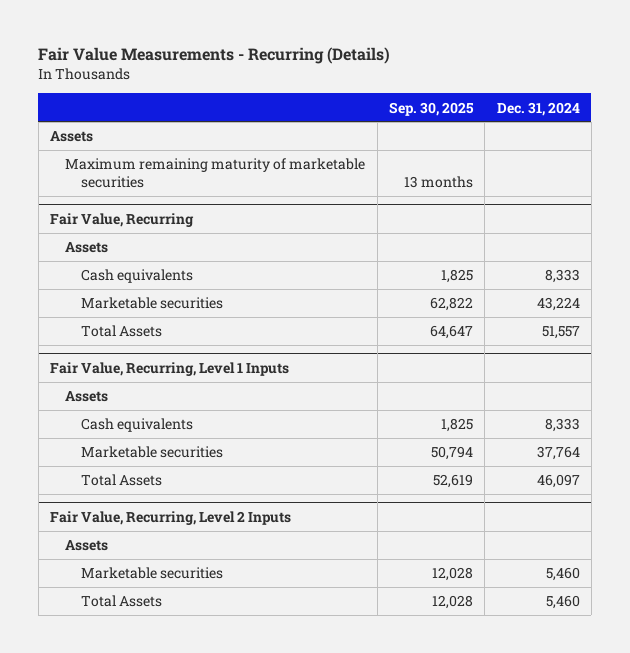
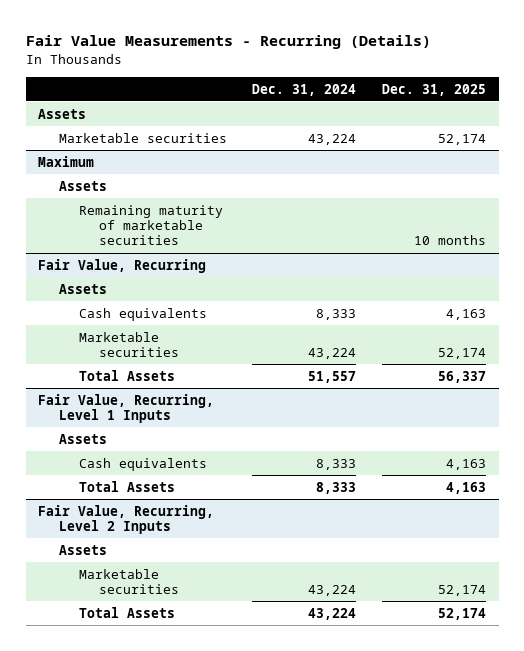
[388,101,474,116] Sep. 30, 2025 -> none
none -> [381,83,486,96] Dec. 31, 2025
none -> [58,132,227,143] Marketable securities
none -> [38,155,95,167] Maximum
none -> [58,180,107,191] Assets
[65,158,366,188] Maximum remaining maturity of marketable securities -> [78,204,223,246] Remaining maturity of marketable securities
[80,446,223,459] Marketable securities -> none
[536,474,580,489] 46,097 -> [316,481,357,494] 8,333
[545,567,580,582] 5,460 -> [308,585,357,597] 43,224
[545,595,580,610] 5,460 -> [308,607,357,620] 43,224

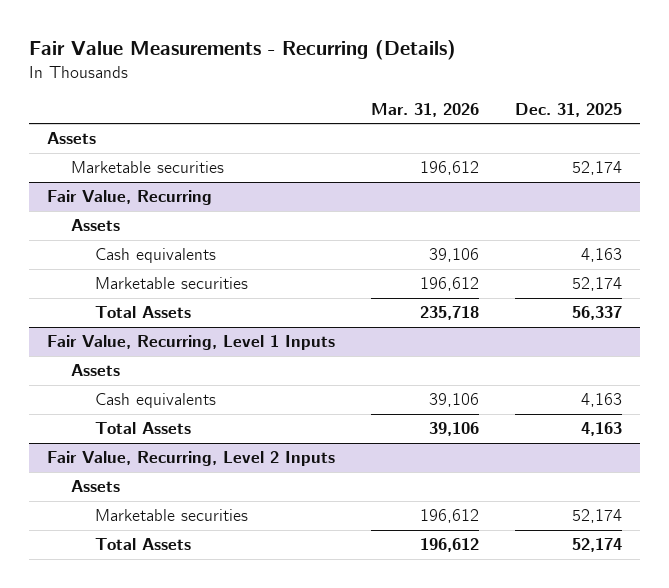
[252,83,357,96] Dec. 31, 2024 -> none
none -> [370,102,479,117] Mar. 31, 2026
[38,155,95,167] Maximum -> none
[58,180,107,191] Assets -> none
[78,204,223,246] Remaining maturity of marketable securities -> none

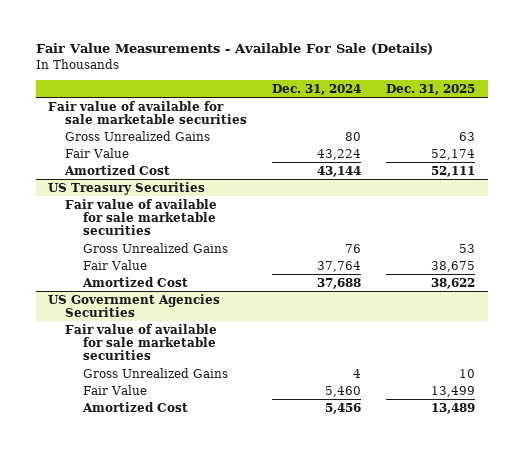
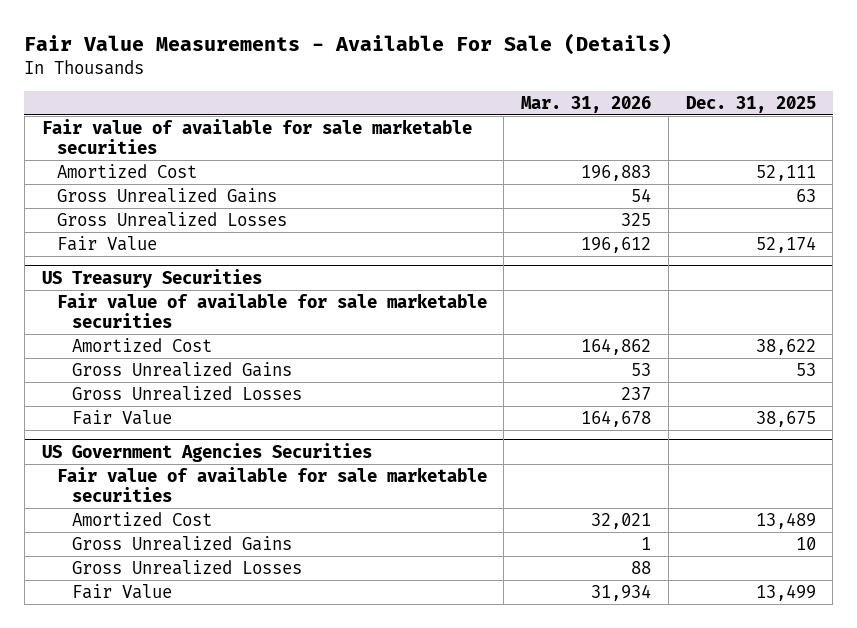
[272,83,362,95] Dec. 31, 2024 -> none
none -> [521,95,652,113] Mar. 31, 2026
[64,164,171,175] Amortized Cost -> [56,163,197,178] Amortized Cost
none -> [56,211,287,227] Gross Unrealized Losses
[81,276,188,287] Amortized Cost -> [71,337,212,352] Amortized Cost
none -> [71,385,302,401] Gross Unrealized Losses
[81,401,188,412] Amortized Cost -> [71,511,212,526] Amortized Cost
none -> [71,559,302,575] Gross Unrealized Losses

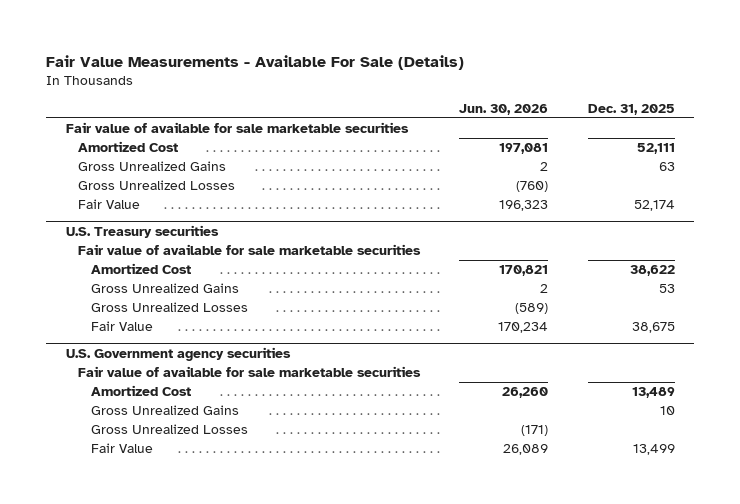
[521,95,652,113] Mar. 31, 2026 -> none
none -> [459,103,549,115] Jun. 30, 2026
[41,268,262,288] US Treasury Securities -> [65,224,219,238] U.S. Treasury securities
[41,442,372,462] US Government Agencies Securities -> [65,346,291,361] U.S. Government agency securities

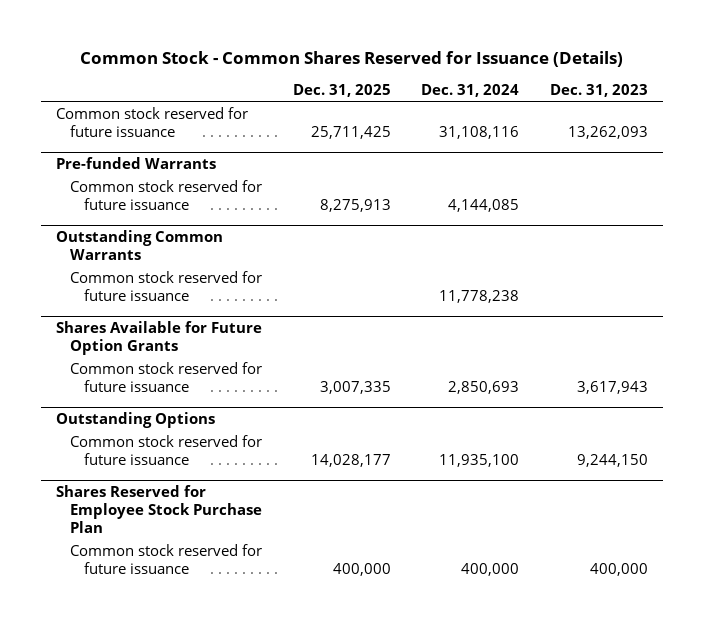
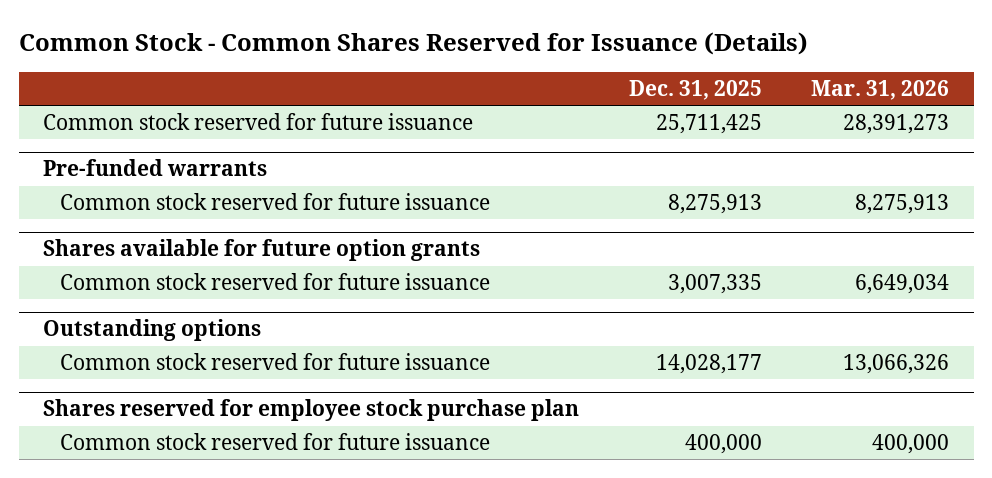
[421,84,520,98] Dec. 31, 2024 -> none
[549,84,648,98] Dec. 31, 2023 -> none
none -> [810,79,949,100] Mar. 31, 2026
[56,156,217,169] Pre-funded Warrants -> [43,159,268,177] Pre-funded warrants
[56,229,224,260] Outstanding Common Warrants -> none
[70,270,263,301] Common stock reserved for future issuance -> none
[56,320,263,355] Shares Available for Future Option Grants -> [43,239,481,262] Shares available for future option grants
[56,411,216,428] Outstanding Options -> [43,319,262,342] Outstanding options
[56,484,263,533] Shares Reserved for Employee Stock Purchase Plan -> [43,399,580,422] Shares reserved for employee stock purchase plan

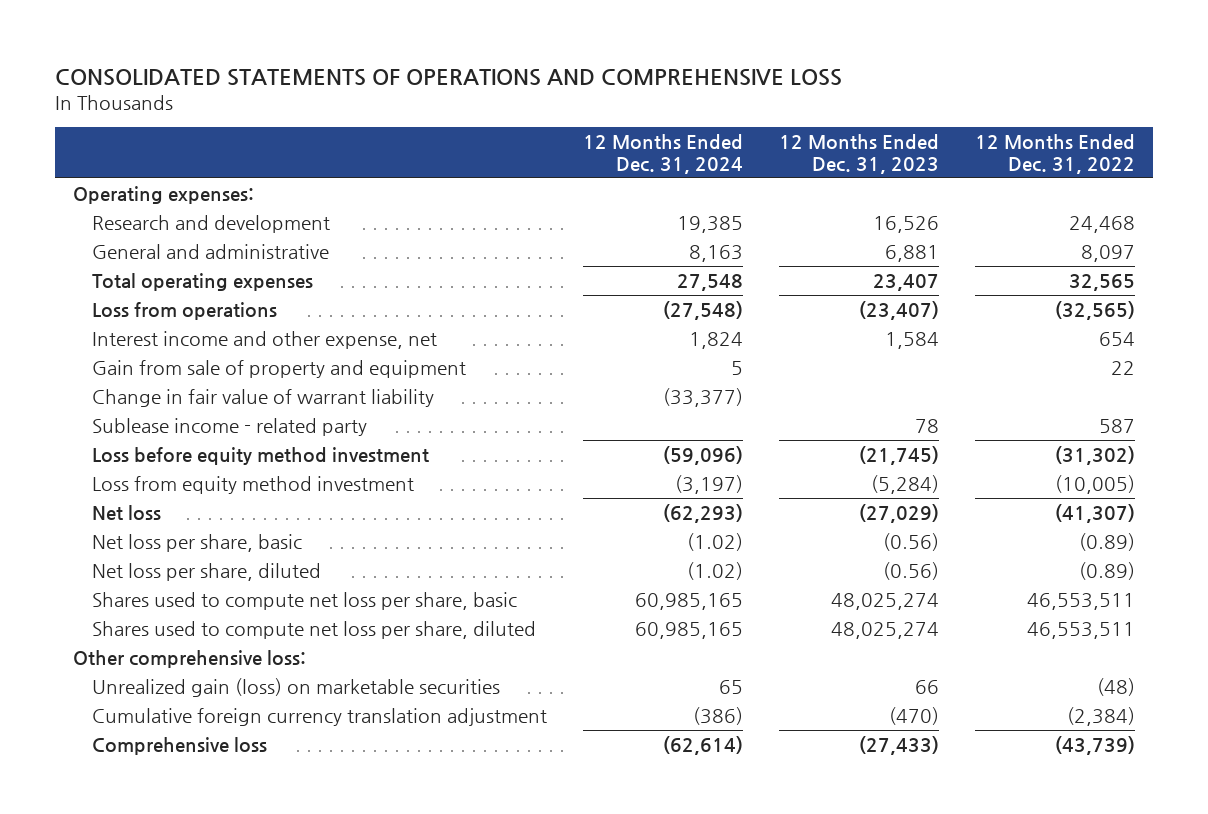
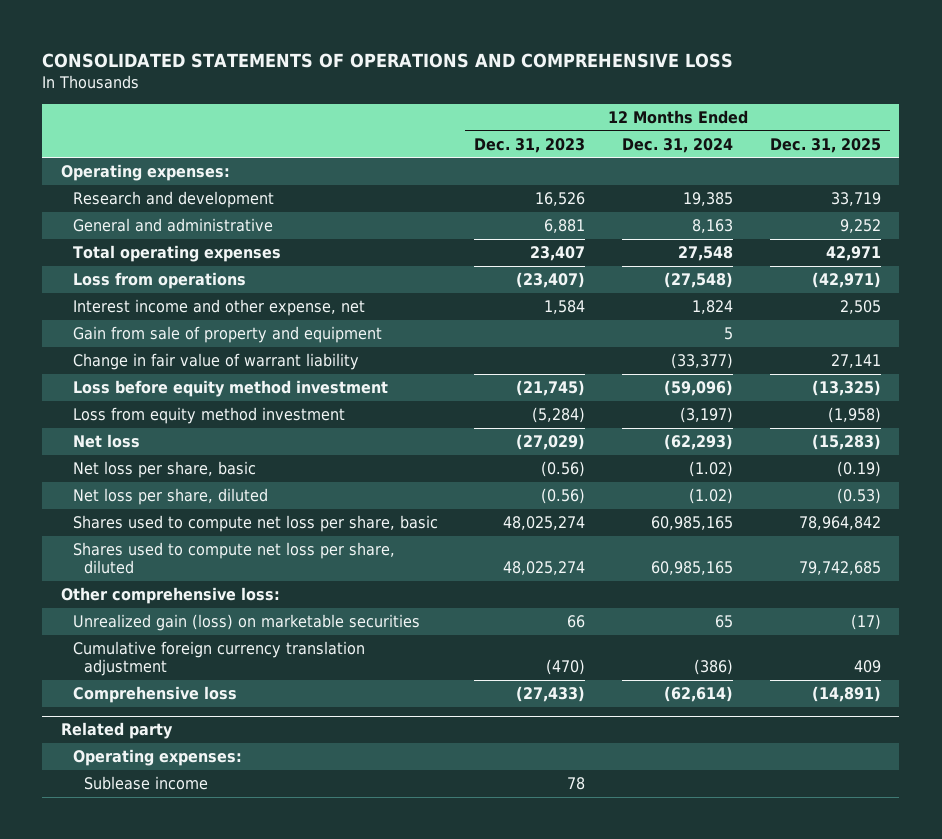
[974,134,1135,174] 12 Months Ended Dec. 31, 2022 -> none
none -> [769,137,881,153] Dec. 31, 2025
[91,417,367,436] Sublease income - related party -> none
none -> [60,722,173,740] Related party
none -> [72,749,242,767] Operating expenses:
none -> [84,776,209,791] Sublease income

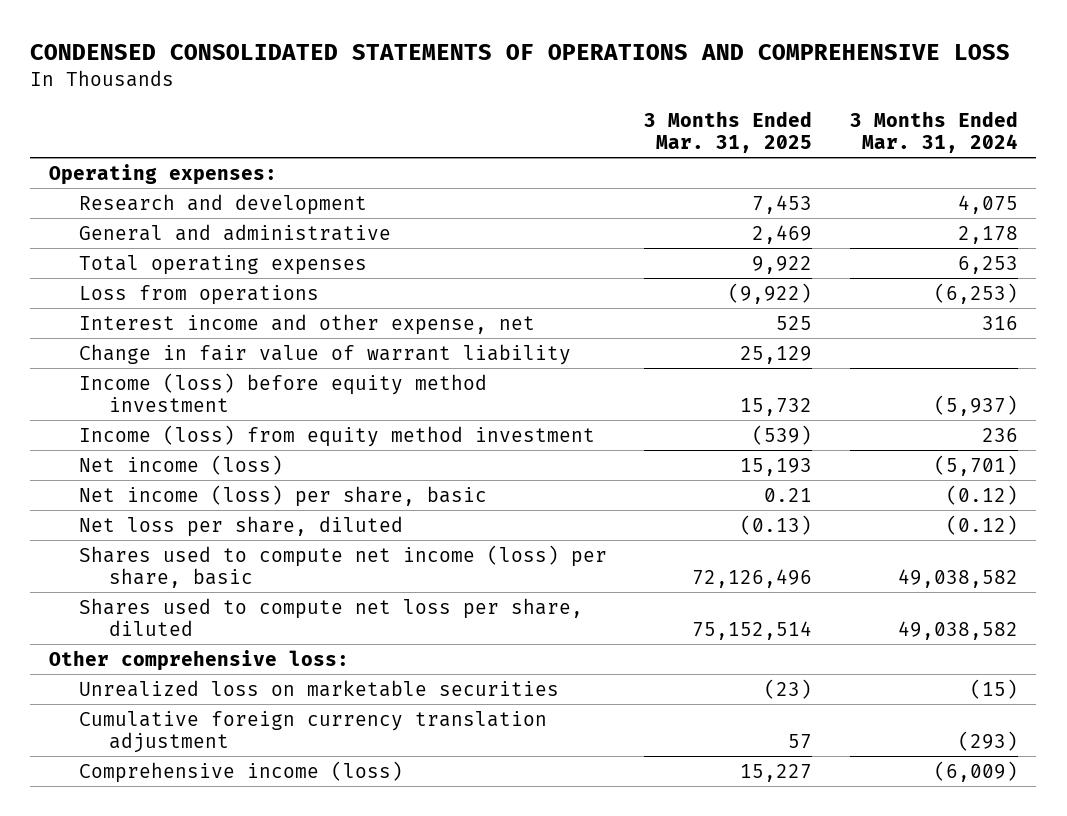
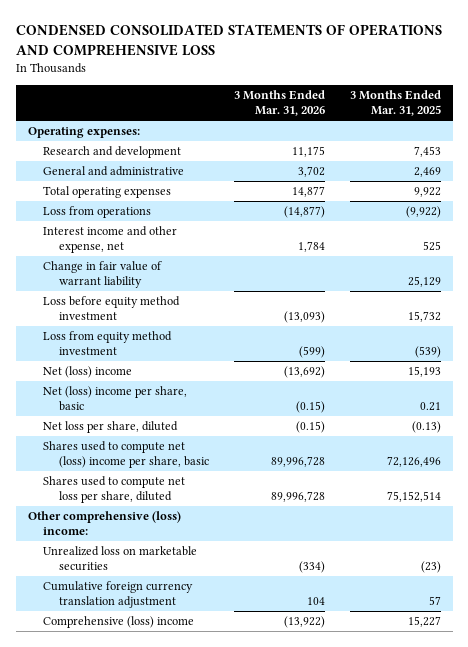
[849,110,1018,154] 3 Months Ended Mar. 31, 2024 -> none
none -> [233,90,325,117] 3 Months Ended Mar. 31, 2026
[79,372,488,412] Income (loss) before equity method investment -> [43,296,181,321] Loss before equity method investment
[79,424,596,447] Income (loss) from equity method investment -> [43,331,173,356] Loss from equity method investment
[79,454,284,475] Net income (loss) -> [43,366,133,379] Net (loss) income
[79,484,488,507] Net income (loss) per share, basic -> [43,386,188,412] Net (loss) income per share, basic
[79,544,608,588] Shares used to compute net income (loss) per share, basic -> [43,441,210,469] Shares used to compute net (loss) income per share, basic
[49,649,350,671] Other comprehensive loss: -> [27,511,181,536] Other comprehensive (loss) income:
[79,760,404,783] Comprehensive income (loss) -> [43,616,195,629] Comprehensive (loss) income

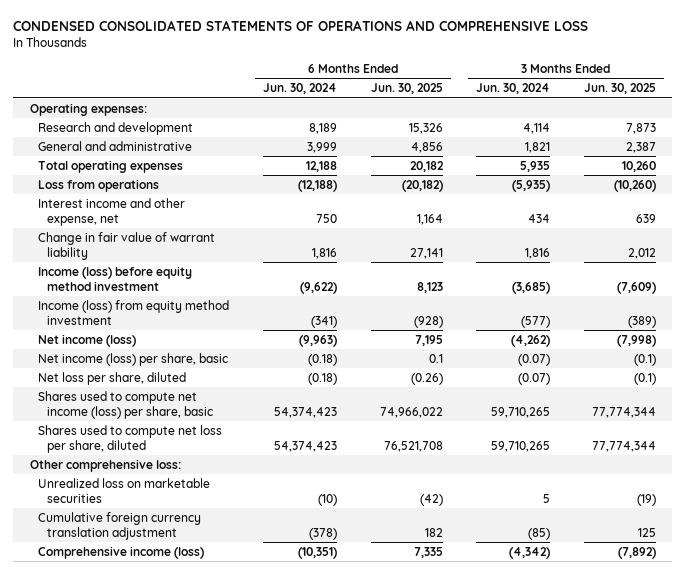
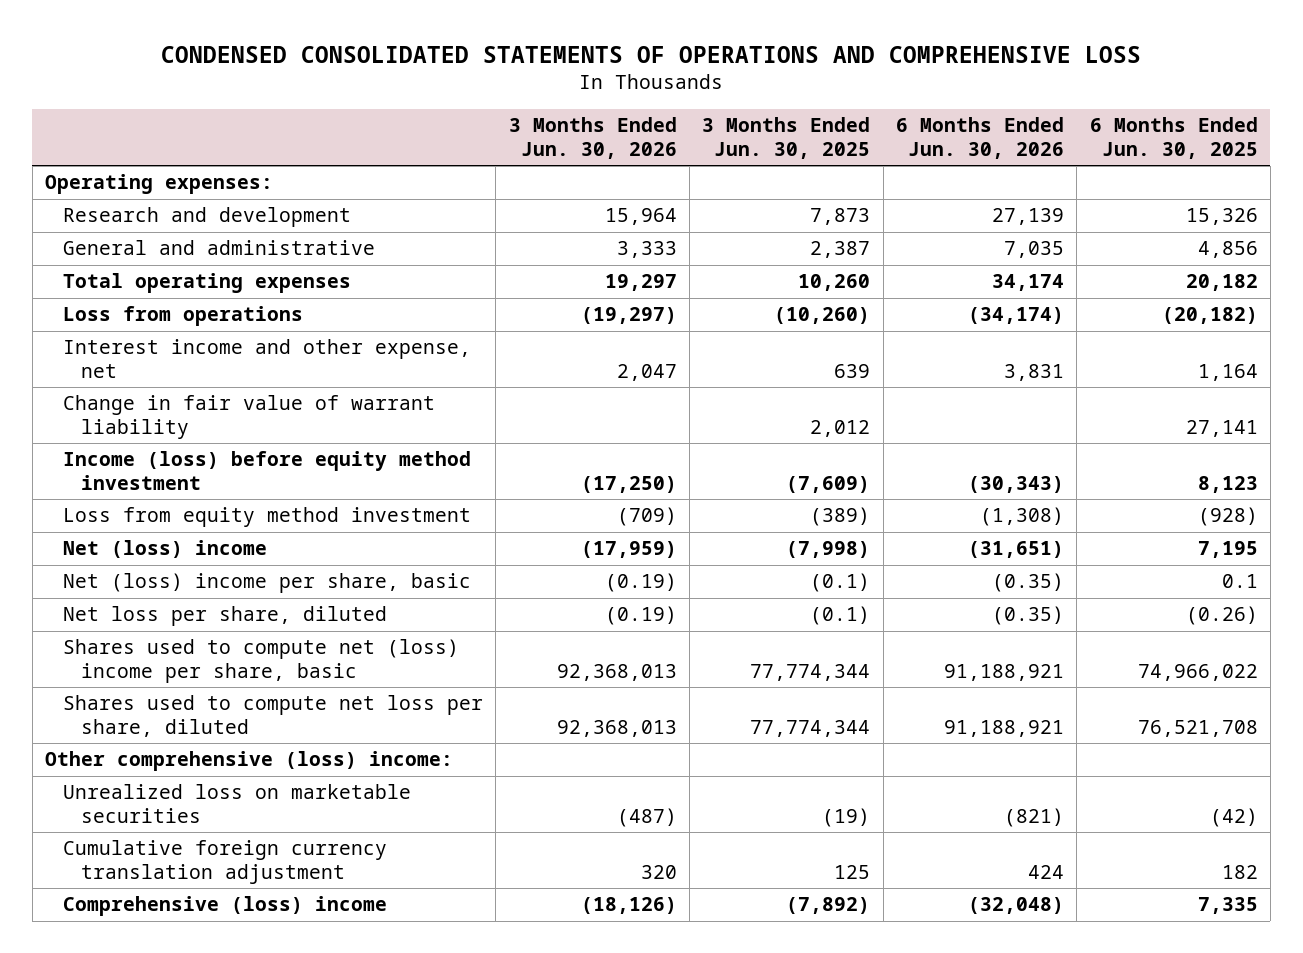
[263,83,338,95] Jun. 30, 2024 -> none
[476,83,551,95] Jun. 30, 2024 -> none
none -> [508,117,677,159] 3 Months Ended Jun. 30, 2026
none -> [895,117,1064,159] 6 Months Ended Jun. 30, 2026
[38,299,230,325] Income (loss) from equity method investment -> [62,507,471,528] Loss from equity method investment
[38,333,137,347] Net income (loss) -> [62,540,267,559] Net (loss) income
[38,352,229,366] Net income (loss) per share, basic -> [62,573,471,594] Net (loss) income per share, basic
[38,390,214,419] Shares used to compute net income (loss) per share, basic -> [62,639,459,683] Shares used to compute net (loss) income per share, basic
[29,458,181,472] Other comprehensive loss: -> [45,751,454,772] Other comprehensive (loss) income:
[38,545,205,559] Comprehensive income (loss) -> [62,896,387,917] Comprehensive (loss) income

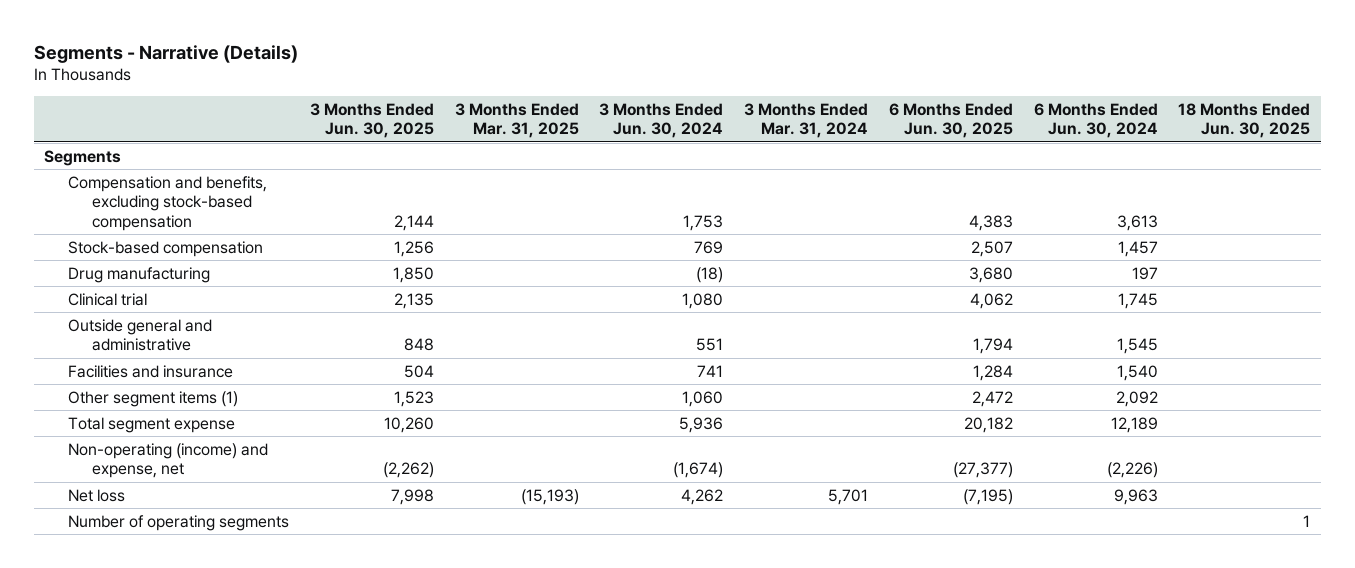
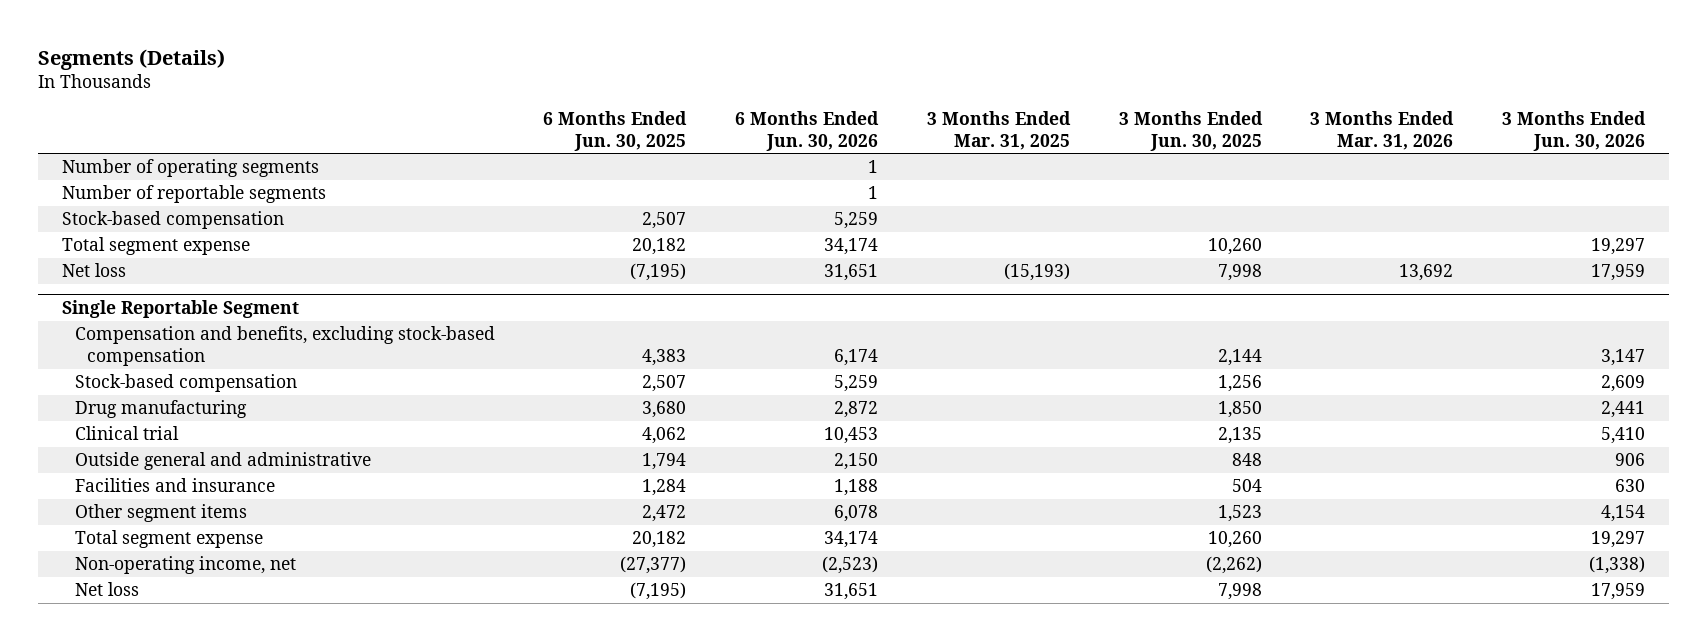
[33,44,298,63] Segments - Narrative (Details) -> [37,48,225,70] Segments (Details)
[599,102,724,139] 3 Months Ended Jun. 30, 2024 -> none
[744,102,869,139] 3 Months Ended Mar. 31, 2024 -> none
[1033,102,1158,139] 6 Months Ended Jun. 30, 2024 -> none
[1178,102,1311,139] 18 Months Ended Jun. 30, 2025 -> none
none -> [735,111,880,151] 6 Months Ended Jun. 30, 2026
none -> [1310,111,1455,150] 3 Months Ended Mar. 31, 2026
none -> [1502,111,1647,151] 3 Months Ended Jun. 30, 2026
[44,149,122,166] Segments -> none
[67,514,289,531] Number of operating segments -> [62,159,320,178] Number of operating segments
none -> [62,185,327,204] Number of reportable segments
none -> [62,211,285,230] Stock-based compensation
none -> [62,237,251,256] Total segment expense
[67,488,125,502] Net loss -> [62,263,127,278] Net loss
none -> [62,300,300,319] Single Reportable Segment
[67,390,238,407] Other segment items (1) -> [74,504,247,523] Other segment items
[67,442,268,479] Non-operating (income) and expense, net -> [74,556,296,575] Non-operating income, net
none -> [74,582,139,597] Net loss

